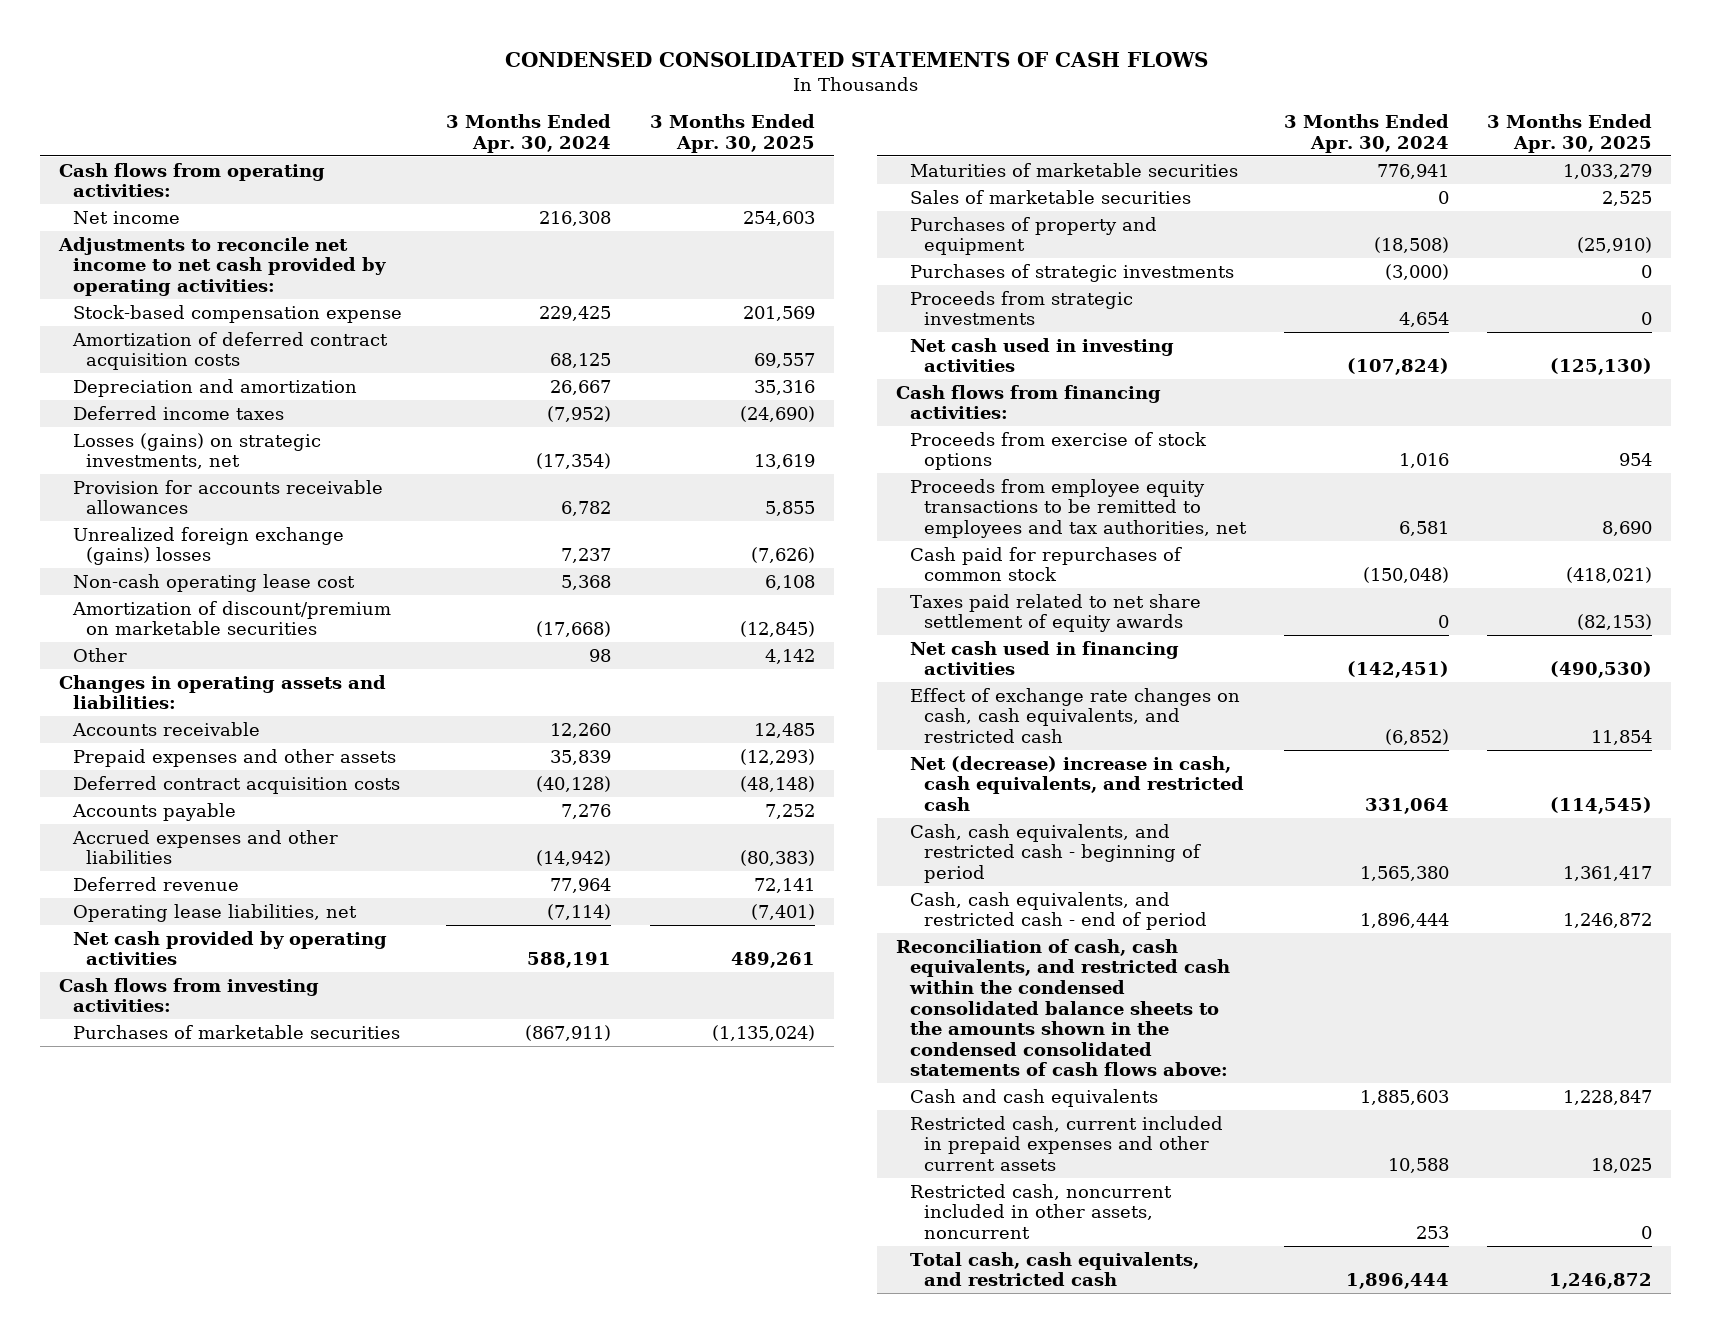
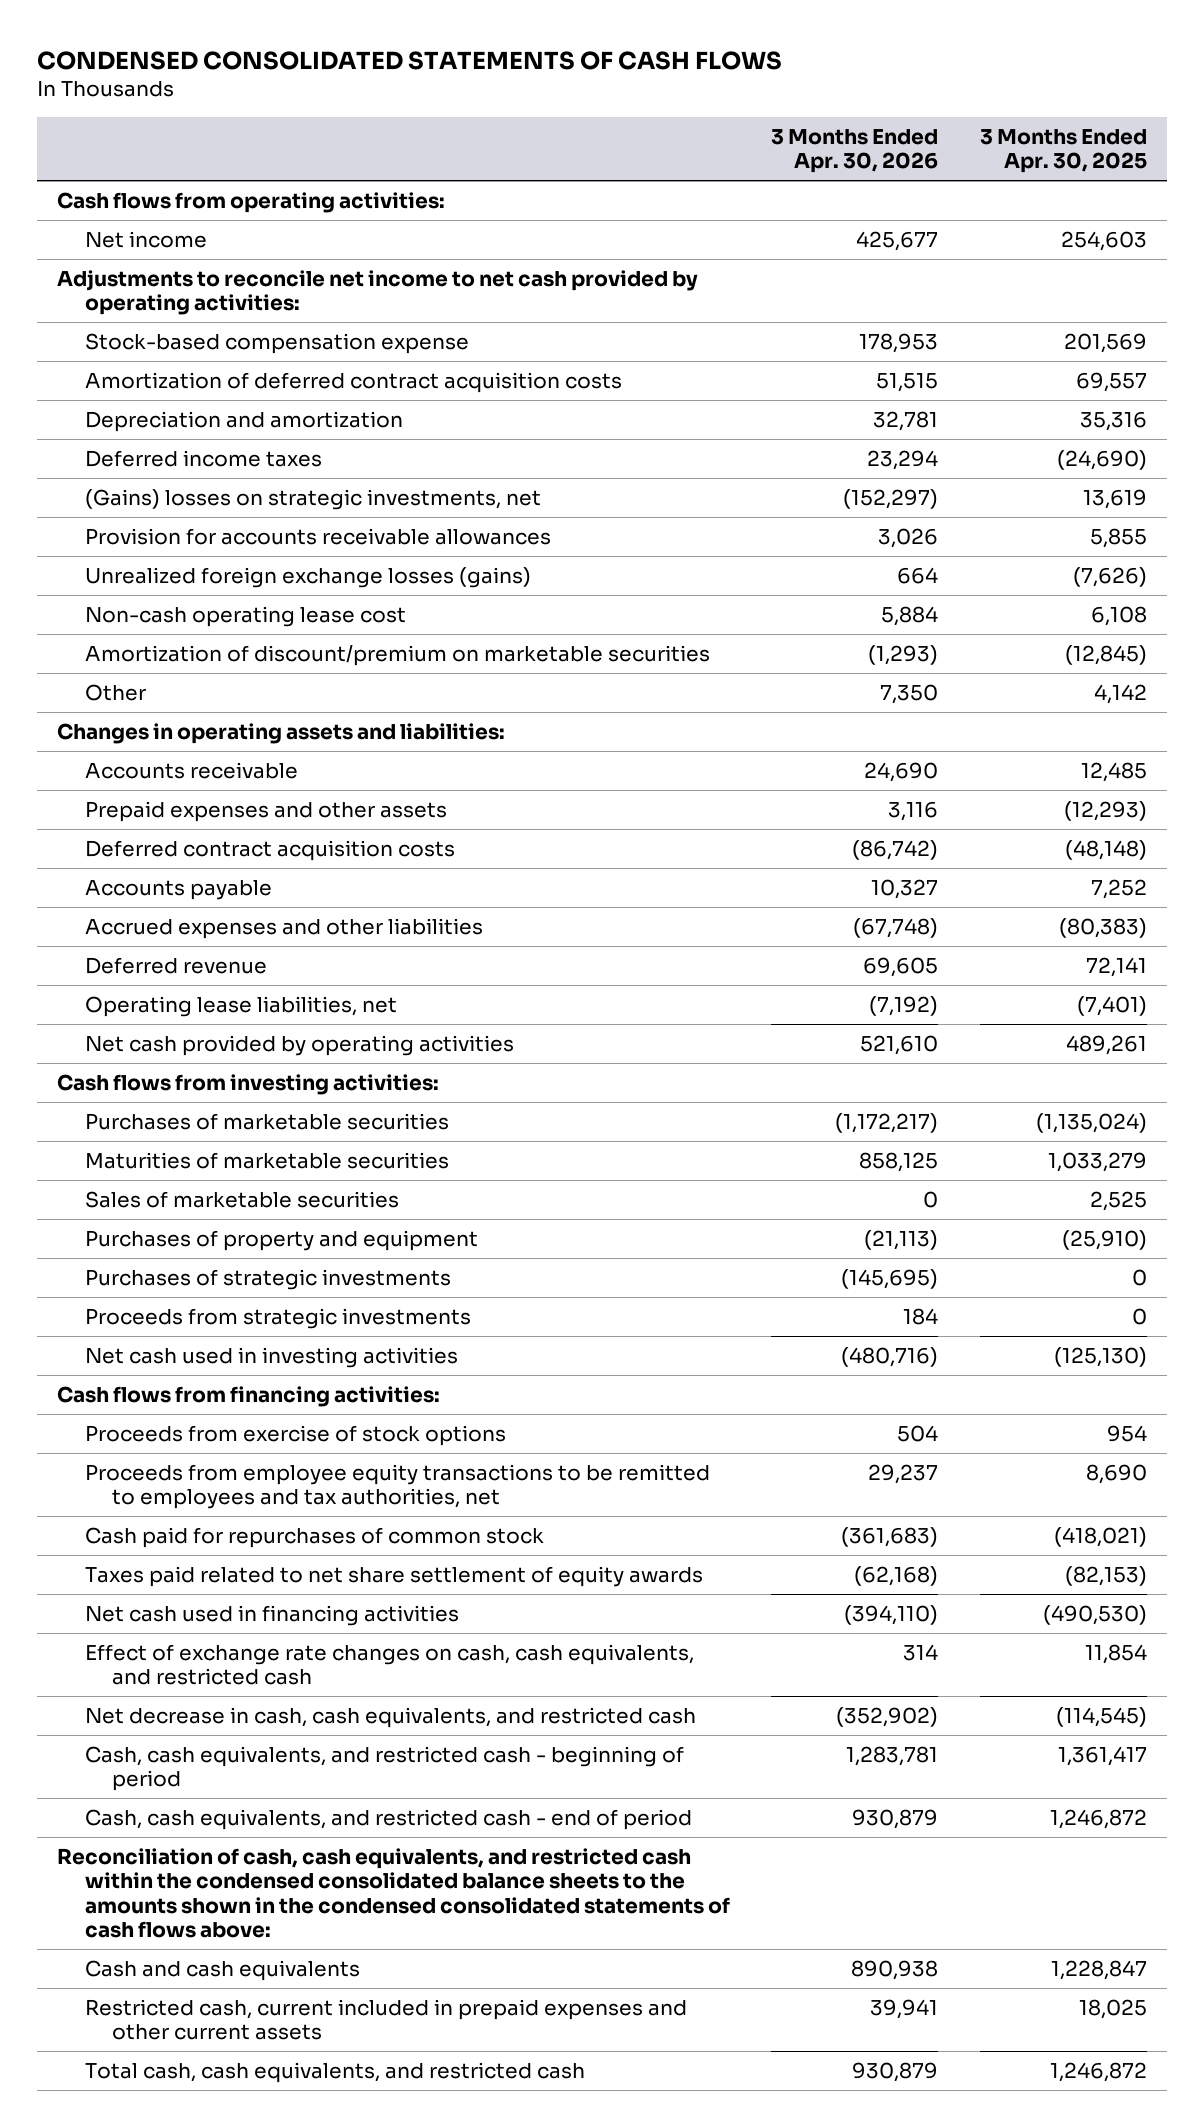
[446,114,612,153] 3 Months Ended Apr. 30, 2024 -> none
none -> [771,128,939,174] 3 Months Ended Apr. 30, 2026
[72,432,321,470] Losses (gains) on strategic investments, net -> [84,488,541,510] (Gains) losses on strategic investments, net
[72,526,344,566] Unrealized foreign exchange (gains) losses -> [84,566,531,588] Unrealized foreign exchange losses (gains)
[910,755,1244,811] Net (decrease) increase in cash, cash equivalents, and restricted cash -> [84,1706,696,1728] Net decrease in cash, cash equivalents, and restricted cash
[910,1183,1173,1239] Restricted cash, noncurrent included in other assets, noncurrent -> none

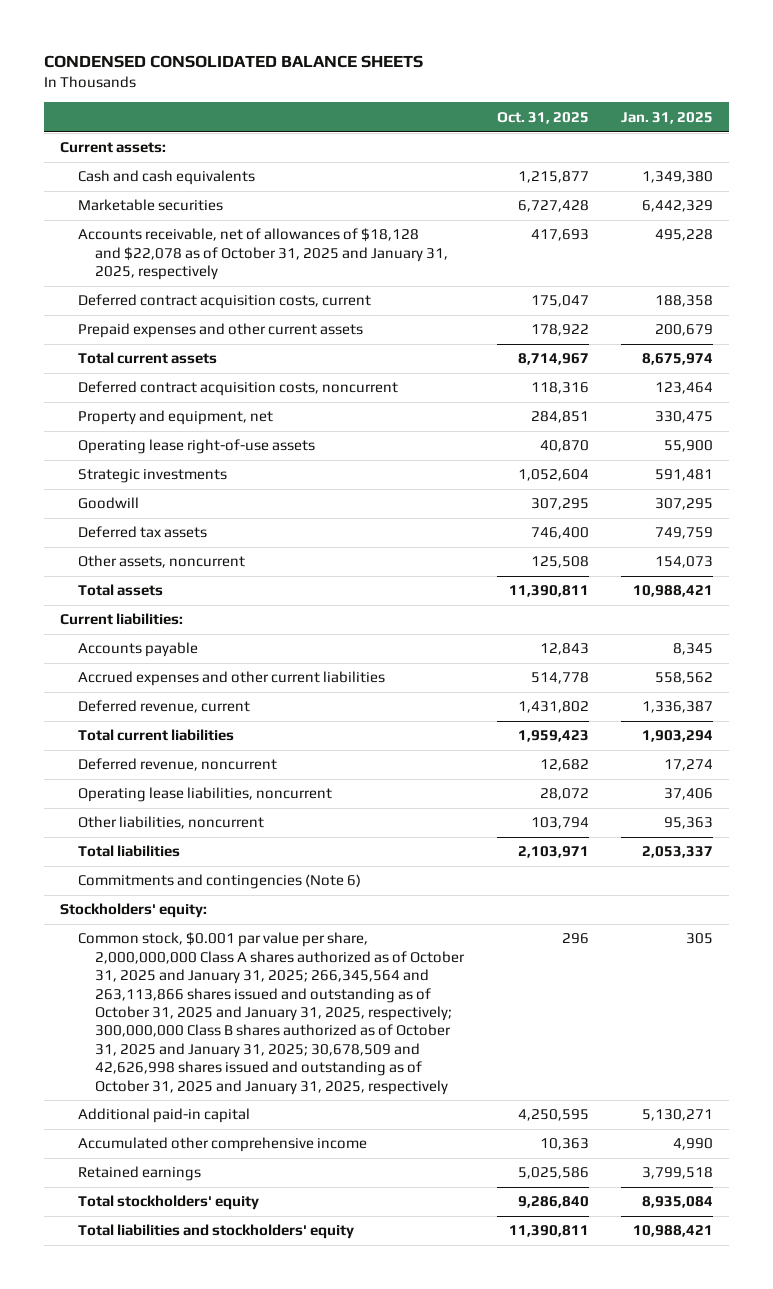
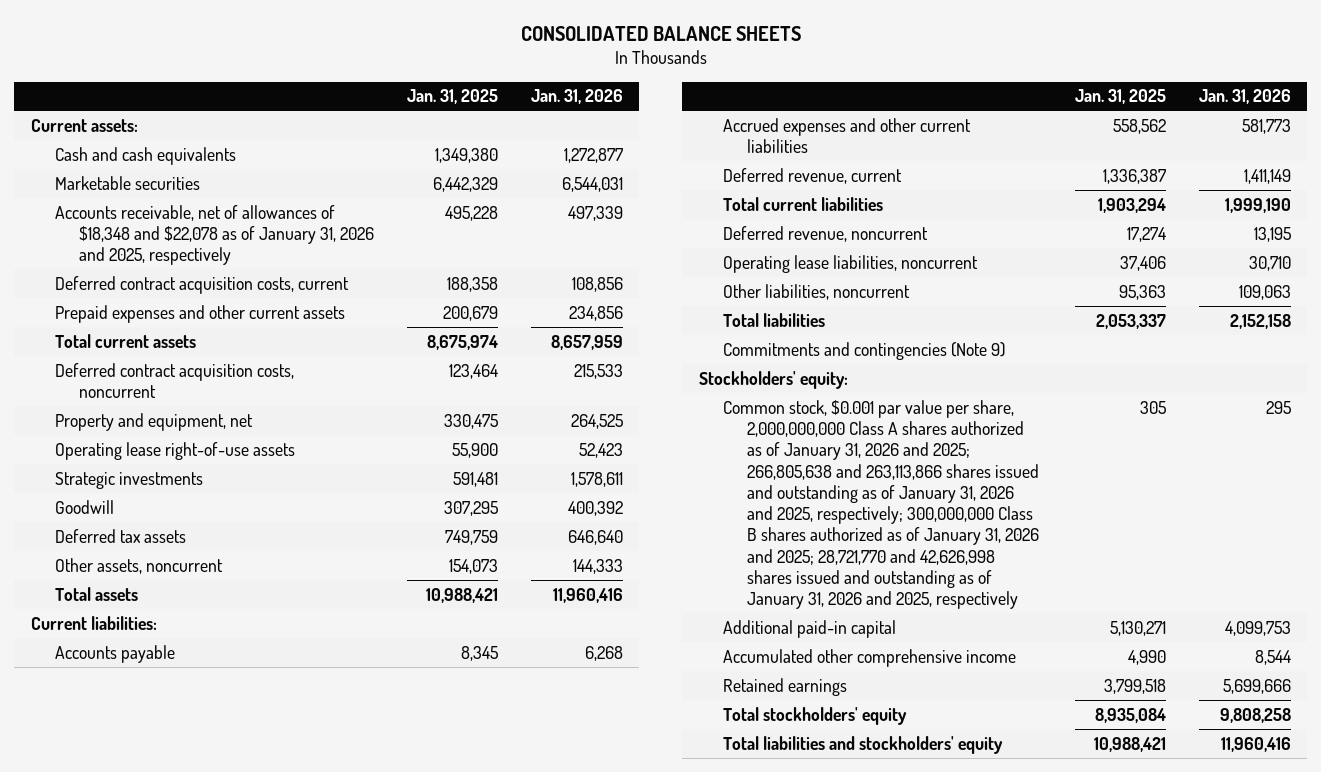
[44,55,424,69] CONDENSED CONSOLIDATED BALANCE SHEETS -> [520,26,801,42] CONSOLIDATED BALANCE SHEETS
[496,111,589,124] Oct. 31, 2025 -> none
none -> [530,89,623,105] Jan. 31, 2026
[77,228,449,281] Accounts receivable, net of allowances of $18,128 and $22,078 as of October 31, 2025 and January 31, 2025, respectively -> [54,204,374,266] Accounts receivable, net of allowances of $18,348 and $22,078 as of January 31, 2026 and 2025, respectively
[77,874,361,890] Commitments and contingencies (Note 6) -> [723,341,1006,360] Commitments and contingencies (Note 9)
[77,932,466,1095] Common stock, $0.001 par value per share, 2,000,000,000 Class A shares authorized as of October 31, 2025 and January 31, 2025; 266,345,564 and 263,113,866 shares issued and outstanding as of October 31, 2025 and January 31, 2025, respectively; 300,000,000 Class B shares authorized as of October 31, 2025 and January 31, 2025; 30,678,509 and 42,626,998 shares issued and outstanding as of October 31, 2025 and January 31, 2025, respectively -> [723,399,1040,610] Common stock, $0.001 par value per share, 2,000,000,000 Class A shares authorized as of January 31, 2026 and 2025; 266,805,638 and 263,113,866 shares issued and outstanding as of January 31, 2026 and 2025, respectively; 300,000,000 Class B shares authorized as of January 31, 2026 and 2025; 28,721,770 and 42,626,998 shares issued and outstanding as of January 31, 2026 and 2025, respectively

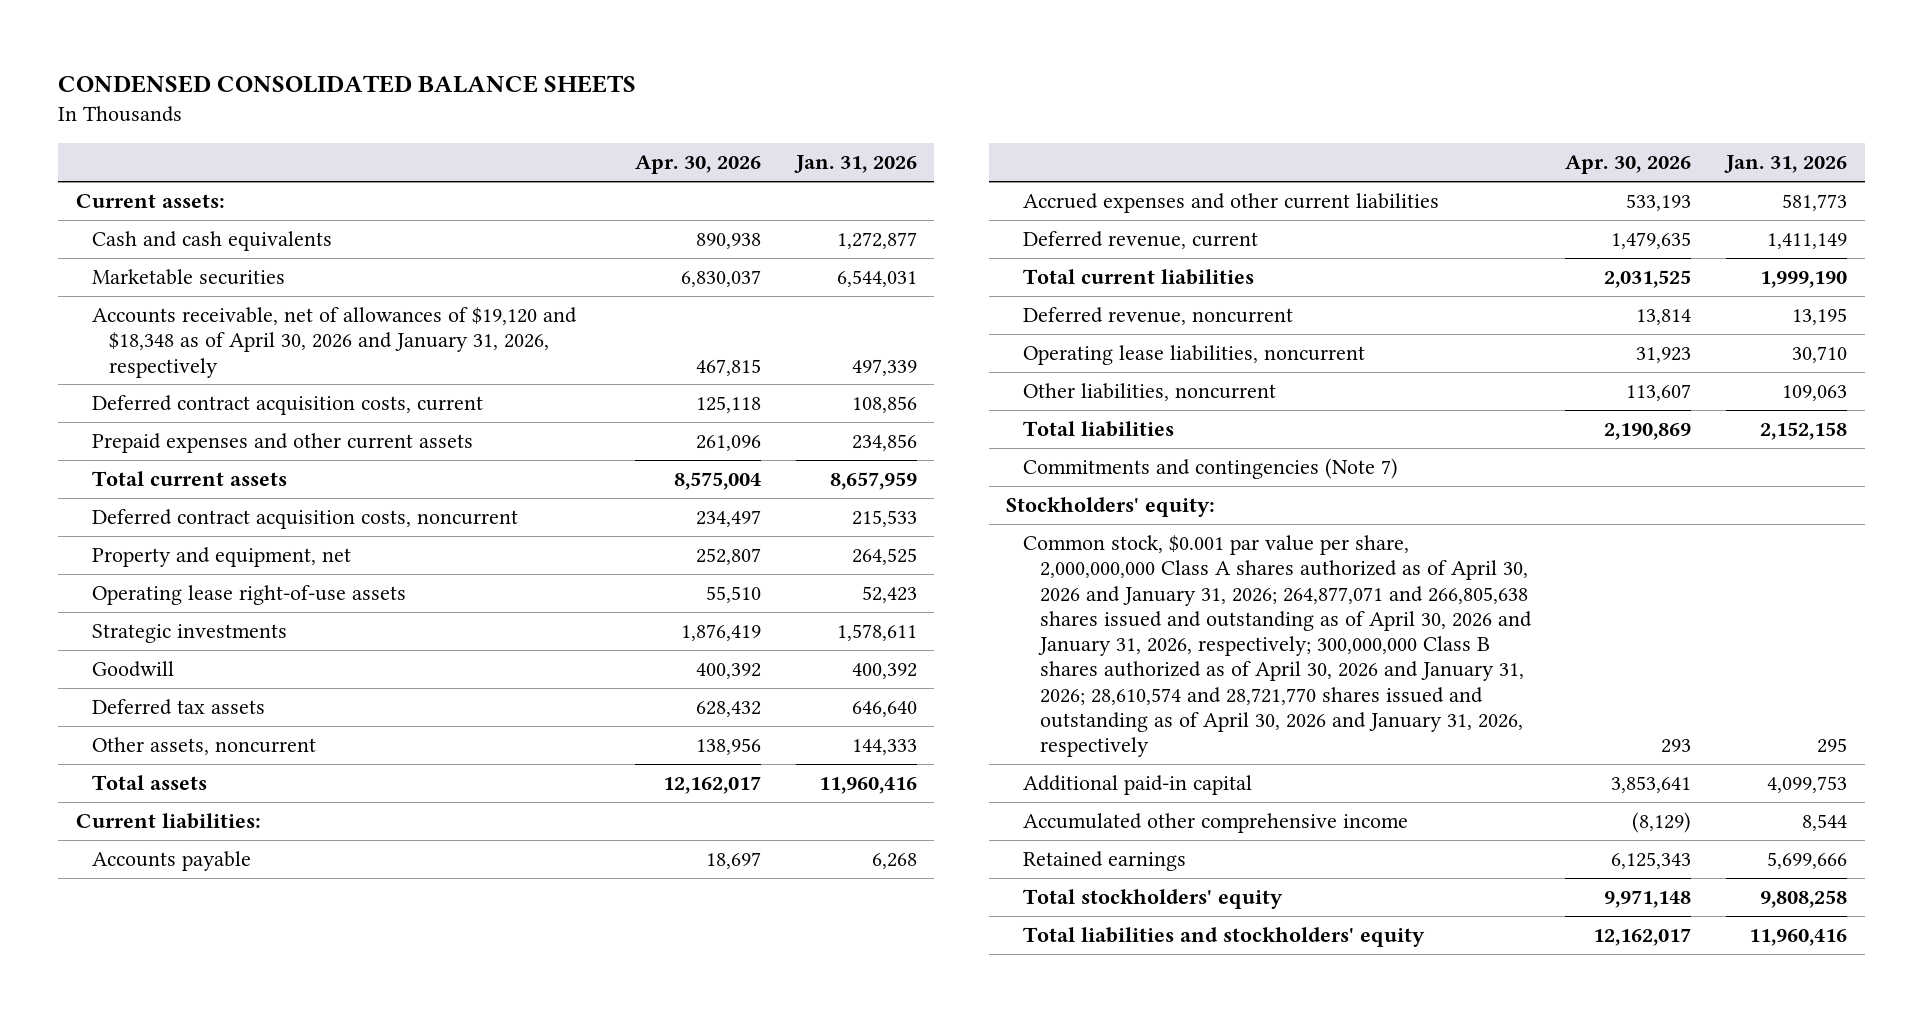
[520,26,801,42] CONSOLIDATED BALANCE SHEETS -> [58,74,637,93] CONDENSED CONSOLIDATED BALANCE SHEETS
[406,89,498,105] Jan. 31, 2025 -> none
none -> [634,155,761,175] Apr. 30, 2026
[54,204,374,266] Accounts receivable, net of allowances of $18,348 and $22,078 as of January 31, 2026 and 2025, respectively -> [92,307,578,378] Accounts receivable, net of allowances of $19,120 and $18,348 as of April 30, 2026 and January 31, 2026, respectively
[723,341,1006,360] Commitments and contingencies (Note 9) -> [1022,458,1398,480] Commitments and contingencies (Note 7)
[723,399,1040,610] Common stock, $0.001 par value per share, 2,000,000,000 Class A shares authorized as of January 31, 2026 and 2025; 266,805,638 and 263,113,866 shares issued and outstanding as of January 31, 2026 and 2025, respectively; 300,000,000 Class B shares authorized as of January 31, 2026 and 2025; 28,721,770 and 42,626,998 shares issued and outstanding as of January 31, 2026 and 2025, respectively -> [1022,535,1532,758] Common stock, $0.001 par value per share, 2,000,000,000 Class A shares authorized as of April 30, 2026 and January 31, 2026; 264,877,071 and 266,805,638 shares issued and outstanding as of April 30, 2026 and January 31, 2026, respectively; 300,000,000 Class B shares authorized as of April 30, 2026 and January 31, 2026; 28,610,574 and 28,721,770 shares issued and outstanding as of April 30, 2026 and January 31, 2026, respectively

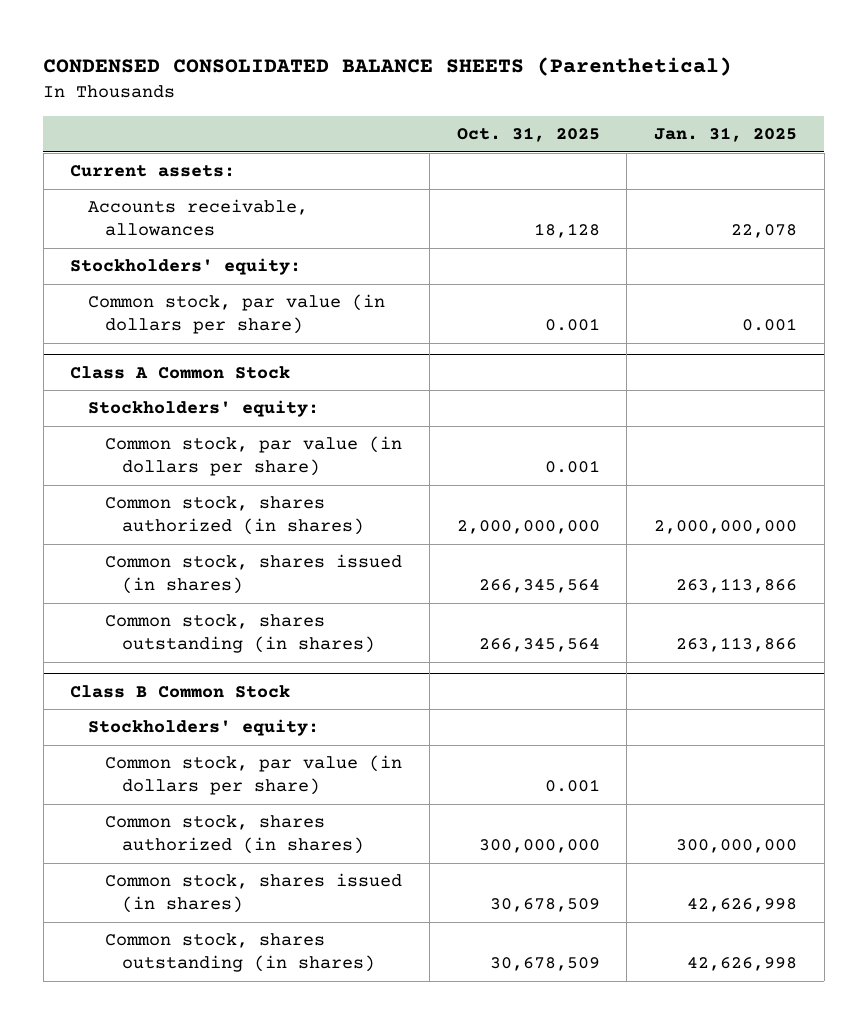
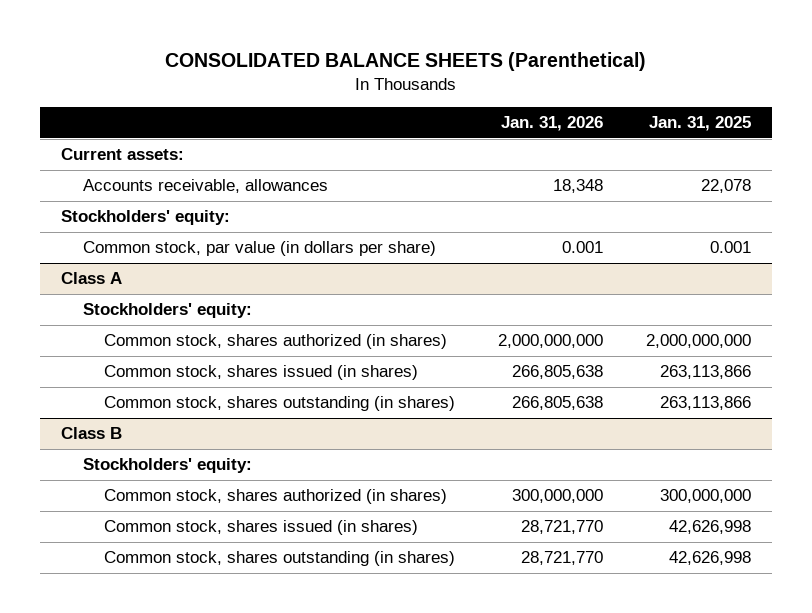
[43,57,733,77] CONDENSED CONSOLIDATED BALANCE SHEETS (Parenthetical) -> [165,51,647,71] CONSOLIDATED BALANCE SHEETS (Parenthetical)
[456,127,600,143] Oct. 31, 2025 -> none
none -> [500,116,603,132] Jan. 31, 2026
[70,365,291,379] Class A Common Stock -> [61,272,123,285] Class A
[104,436,402,476] Common stock, par value (in dollars per share) -> none
[70,684,291,698] Class B Common Stock -> [61,427,123,440] Class B
[104,755,402,795] Common stock, par value (in dollars per share) -> none

